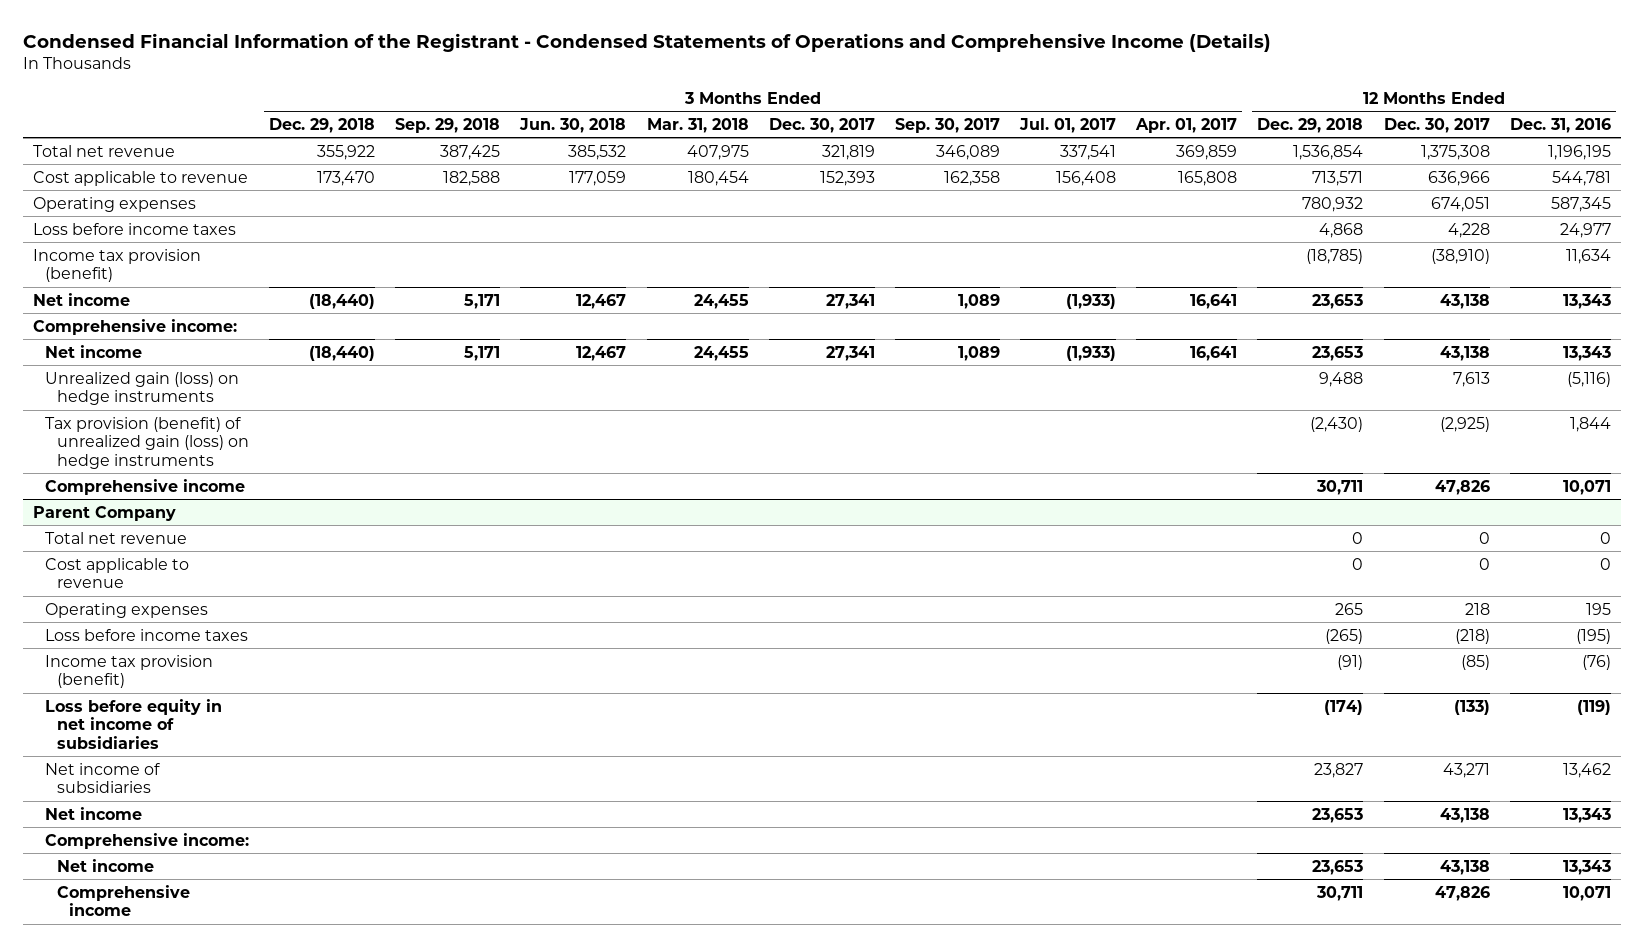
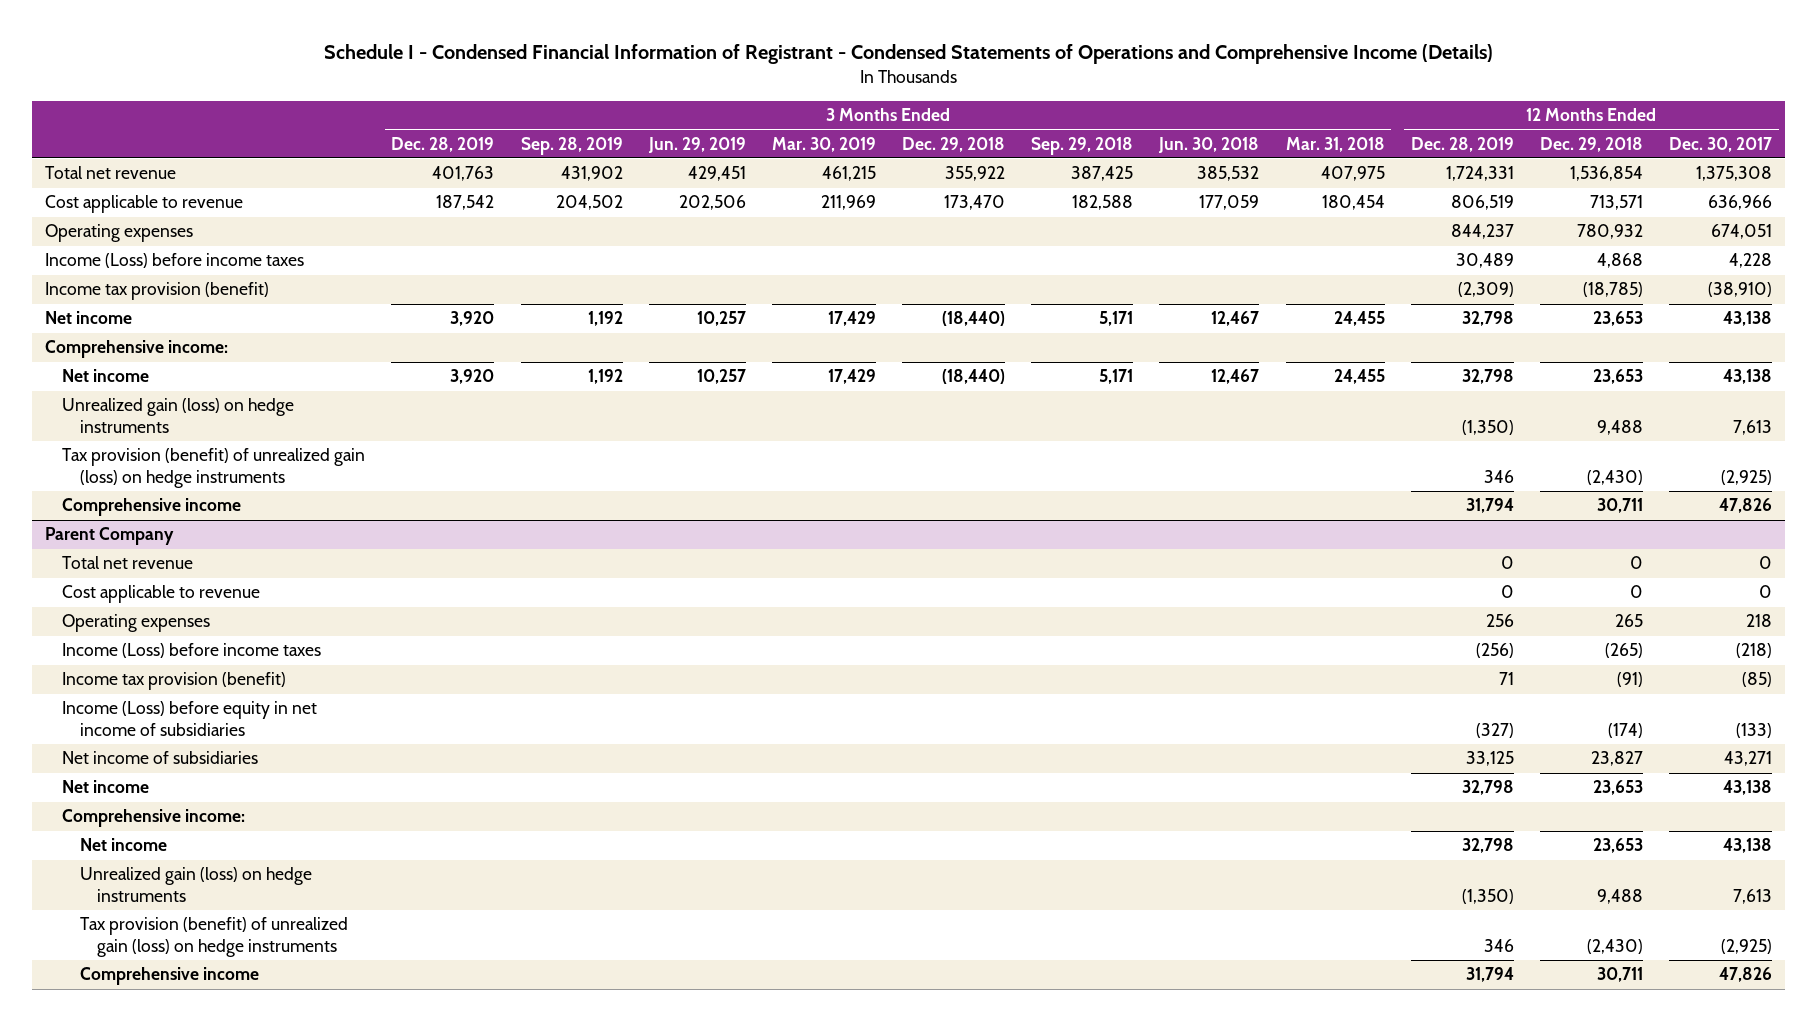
[22,32,1271,52] Condensed Financial Information of the Registrant - Condensed Statements of Operations and Comprehensive Income (Details) -> [323,44,1493,65] Schedule I - Condensed Financial Information of Registrant - Condensed Statements of Operations and Comprehensive Income (Details)
[768,117,875,133] Dec. 30, 2017 -> none
[894,117,1000,133] Sep. 30, 2017 -> none
[1019,117,1117,133] Jul. 01, 2017 -> none
[1135,117,1238,133] Apr. 01, 2017 -> none
[1509,117,1611,133] Dec. 31, 2016 -> none
none -> [391,136,495,152] Dec. 28, 2019
none -> [520,136,623,155] Sep. 28, 2019
none -> [647,136,746,153] Jun. 29, 2019
none -> [771,136,876,152] Mar. 30, 2019
none -> [1410,136,1514,152] Dec. 28, 2019
[33,222,237,235] Loss before income taxes -> [45,253,305,269] Income (Loss) before income taxes
[44,628,248,641] Loss before income taxes -> [62,643,322,659] Income (Loss) before income taxes
[44,698,222,749] Loss before equity in net income of subsidiaries -> [62,701,318,736] Income (Loss) before equity in net income of subsidiaries
none -> [79,867,312,902] Unrealized gain (loss) on hedge instruments
none -> [79,917,348,957] Tax provision (benefit) of unrealized gain (loss) on hedge instruments

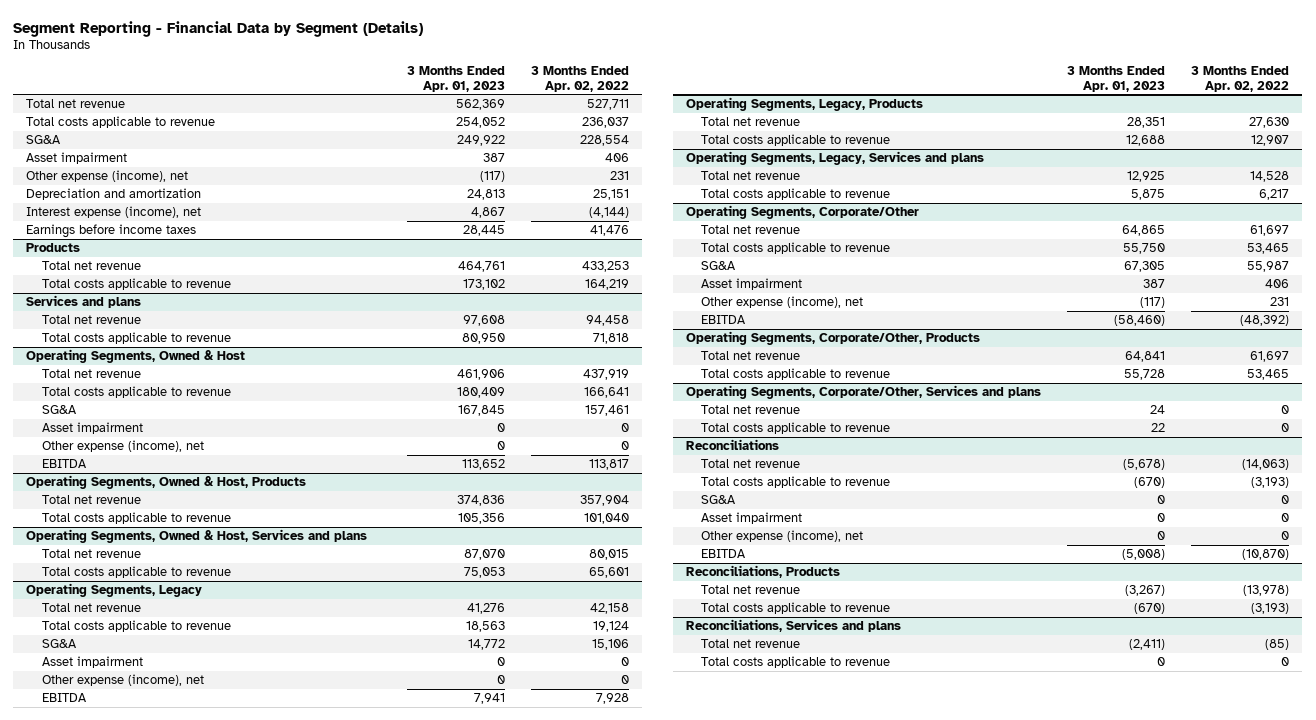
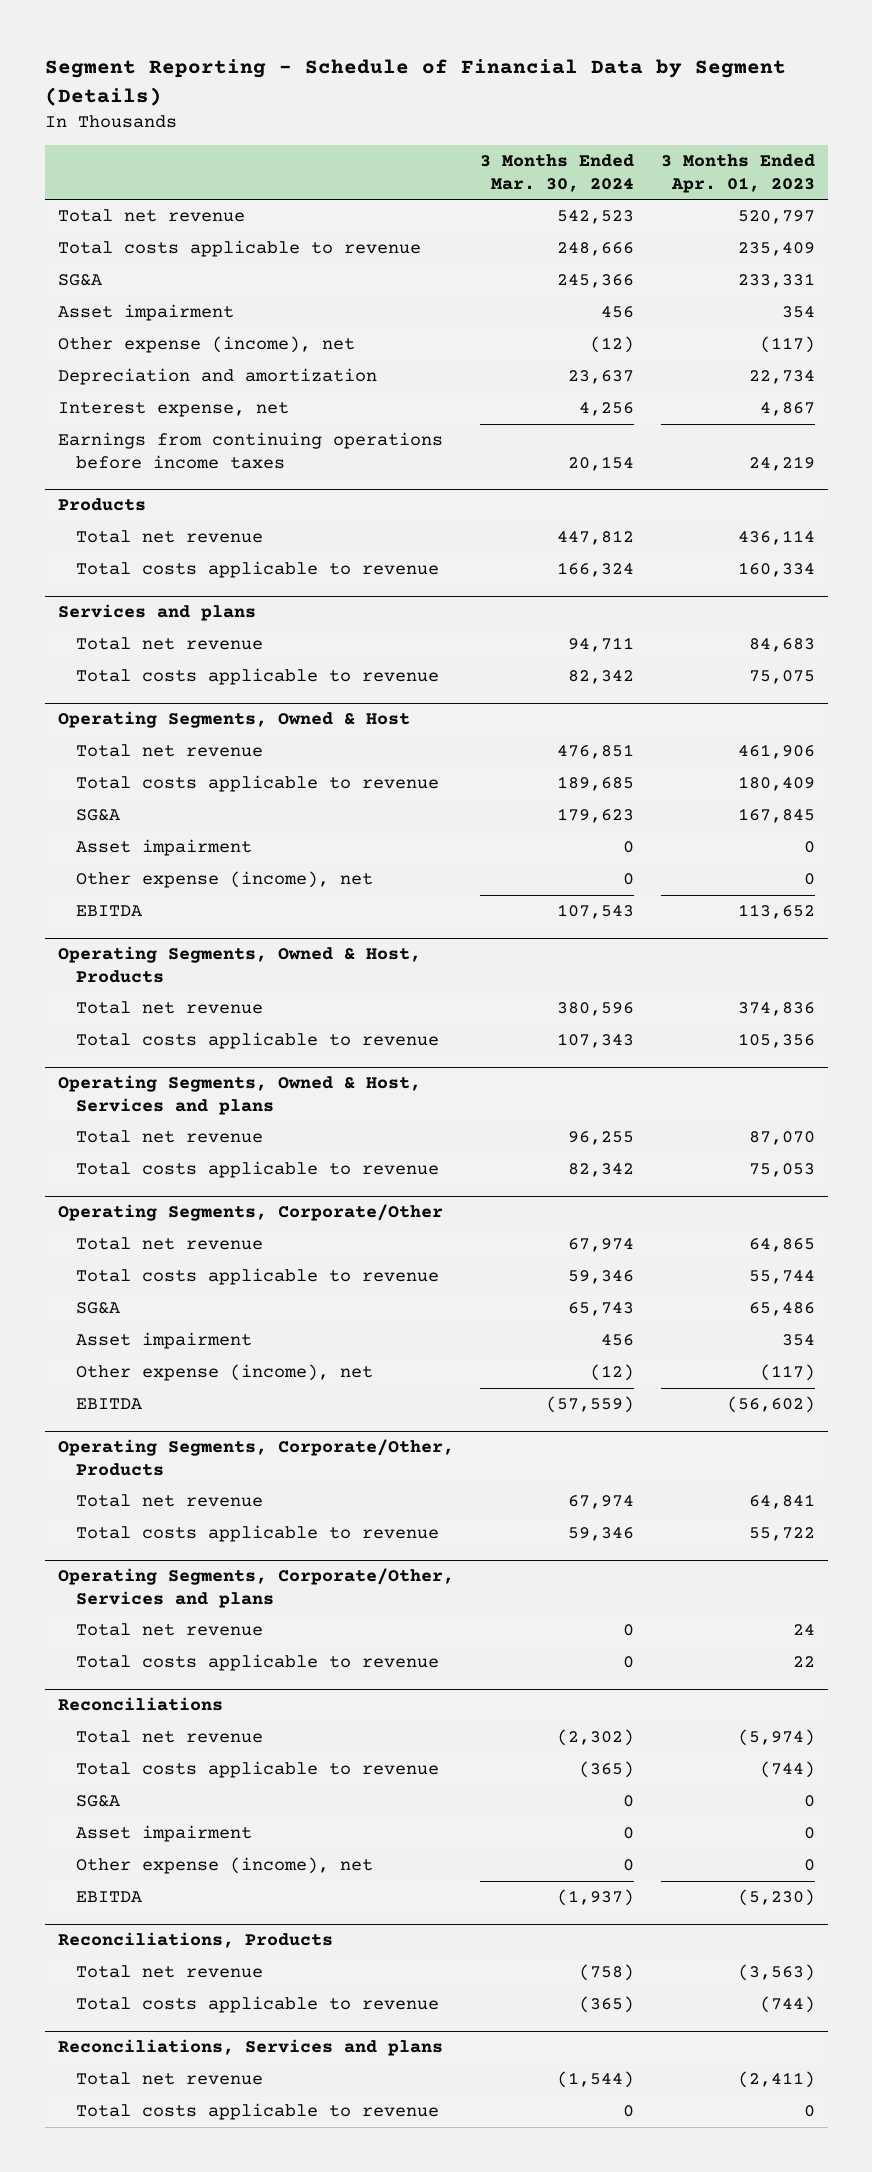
[13,20,424,37] Segment Reporting - Financial Data by Segment (Details) -> [44,59,786,106] Segment Reporting - Schedule of Financial Data by Segment (Details)
[531,65,630,92] 3 Months Ended Apr. 02, 2022 -> none
none -> [480,154,635,192] 3 Months Ended Mar. 30, 2024
[456,99,506,111] 562,369 -> [737,210,815,225] 520,797
[456,117,506,129] 254,052 -> [737,242,815,257] 235,409
[457,135,506,147] 249,922 -> [737,273,815,289] 233,331
[483,153,506,163] 387 -> [781,306,815,319] 354
[467,189,506,201] 24,813 -> [748,370,815,385] 22,734
[26,206,202,219] Interest expense (income), net -> [57,402,289,418] Interest expense, net
[26,224,197,239] Earnings before income taxes -> [57,432,443,469] Earnings from continuing operations before income taxes
[463,225,506,237] 28,445 -> [748,455,815,471] 24,219
[458,261,506,273] 464,761 -> [737,530,815,546] 436,114
[463,279,506,291] 173,102 -> [737,562,815,578] 160,334
[463,315,506,327] 97,608 -> [748,638,815,653] 84,683
[462,333,506,345] 80,950 -> [748,670,815,685] 75,075
[26,583,203,598] Operating Segments, Legacy -> none
[41,603,141,613] Total net revenue -> none
[41,620,231,633] Total costs applicable to revenue -> none
[41,639,77,649] SG&A -> none
[41,656,143,669] Asset impairment -> none
[41,674,204,687] Other expense (income), net -> none
[41,693,87,703] EBITDA -> none
[686,97,924,112] Operating Segments, Legacy, Products -> none
[701,117,801,127] Total net revenue -> none
[701,134,891,147] Total costs applicable to revenue -> none
[686,151,985,166] Operating Segments, Legacy, Services and plans -> none
[701,171,801,181] Total net revenue -> none
[701,188,891,201] Total costs applicable to revenue -> none
[1123,243,1166,255] 55,750 -> [748,1270,815,1285] 55,744
[1124,261,1166,273] 67,305 -> [748,1302,815,1317] 65,486
[1143,279,1166,289] 387 -> [781,1334,815,1347] 354
[1114,315,1166,327] (58,460) -> [726,1396,815,1414] (56,602)
[1124,369,1166,381] 55,728 -> [748,1527,815,1542] 55,722
[1123,459,1166,471] (5,678) -> [737,1729,815,1747] (5,974)
[1134,477,1166,489] (670) -> [759,1761,815,1779] (744)
[1122,549,1166,561] (5,008) -> [737,1889,815,1907] (5,230)
[1125,585,1166,597] (3,267) -> [737,1964,815,1982] (3,563)
[1134,603,1166,615] (670) -> [759,1996,815,2014] (744)

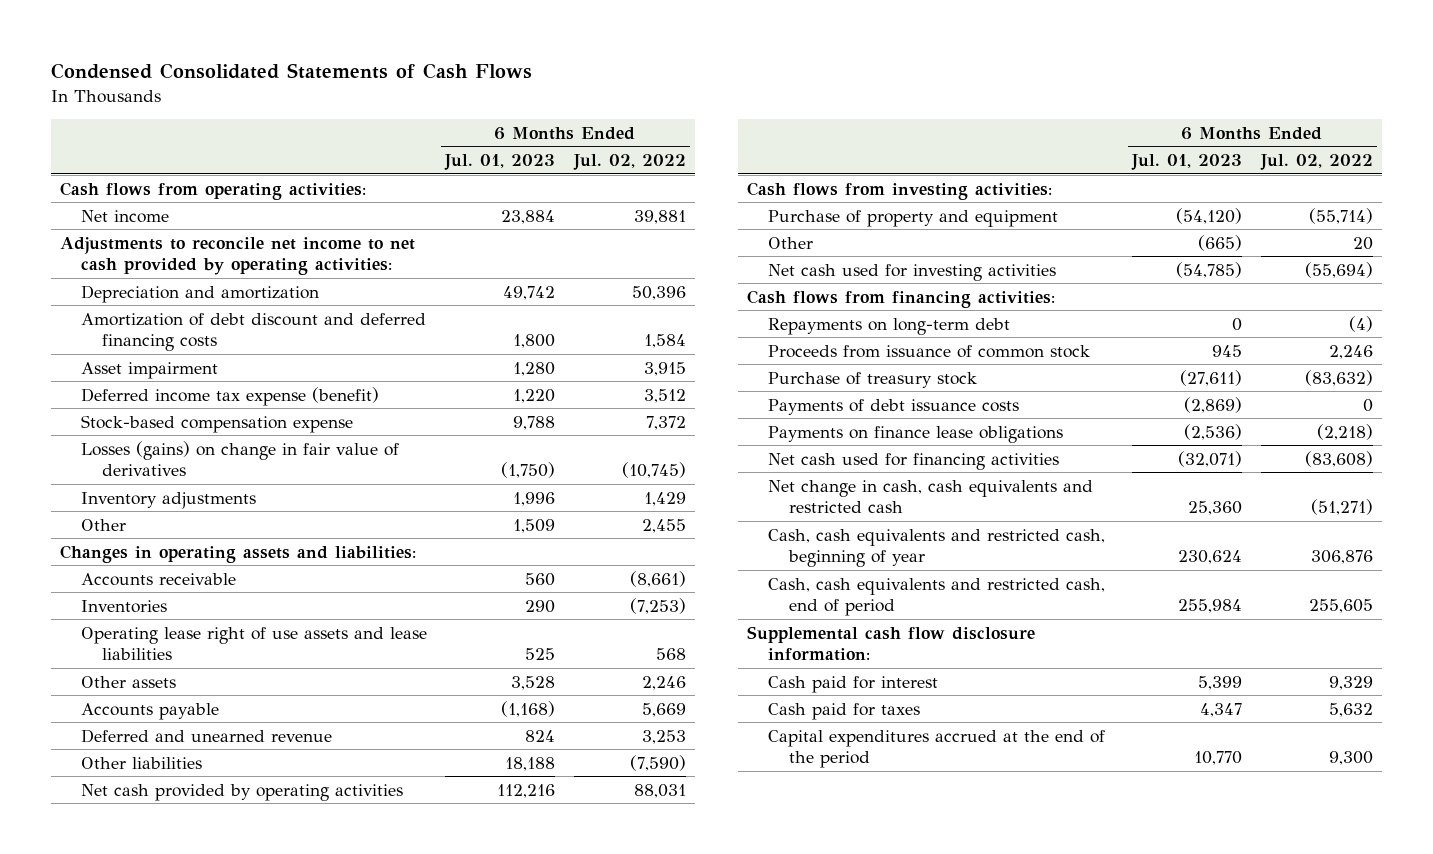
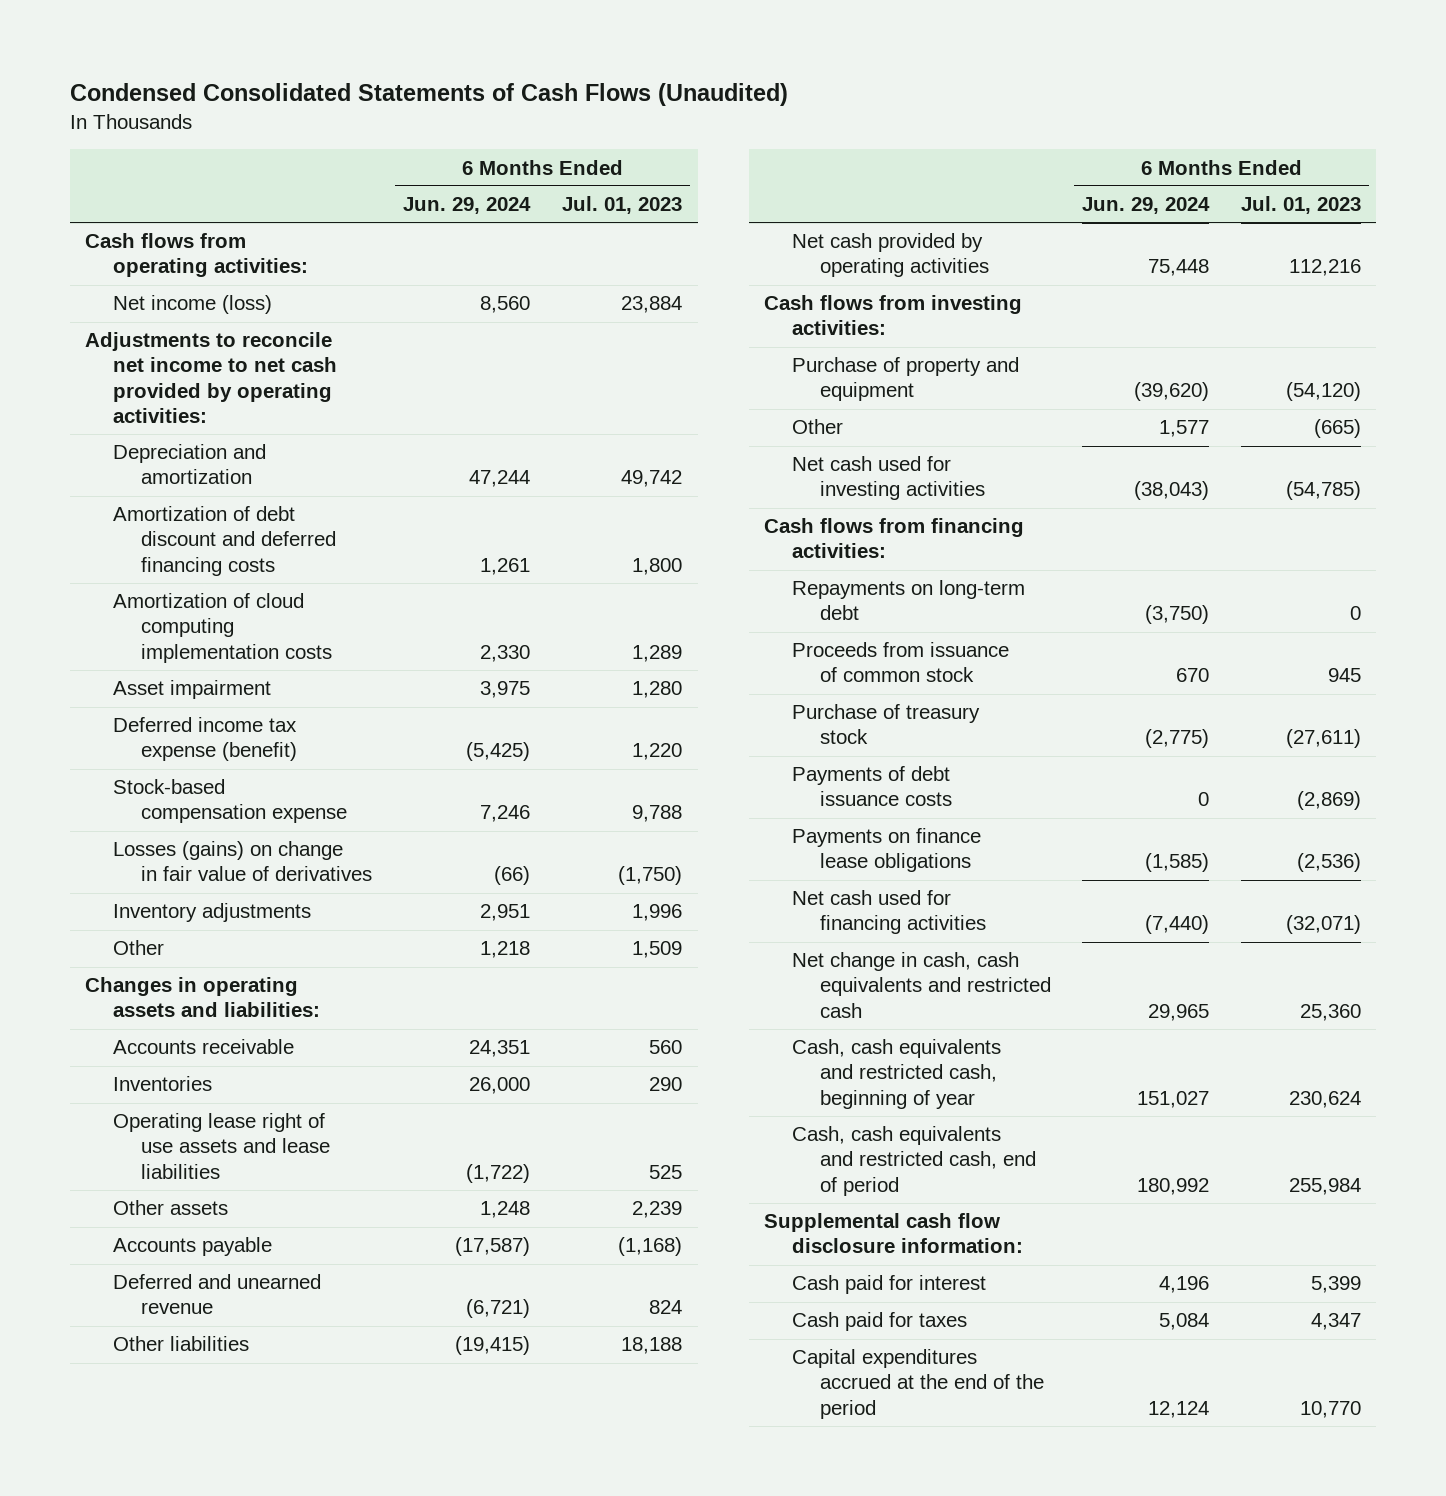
[51,63,533,80] Condensed Consolidated Statements of Cash Flows -> [69,83,788,107] Condensed Consolidated Statements of Cash Flows (Unaudited)
[572,153,686,170] Jul. 02, 2022 -> none
none -> [403,197,532,215] Jun. 29, 2024
[81,209,170,223] Net income -> [113,295,273,315] Net income (loss)
none -> [113,593,332,663] Amortization of cloud computing implementation costs
[511,675,556,690] 3,528 -> [631,1201,682,1219] 2,239

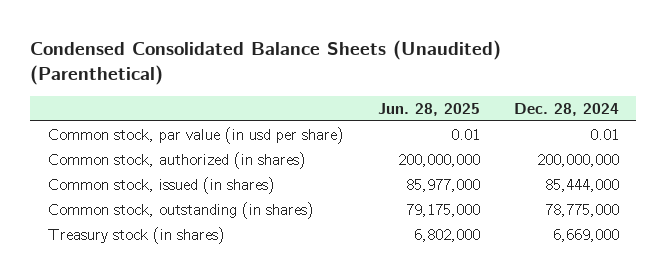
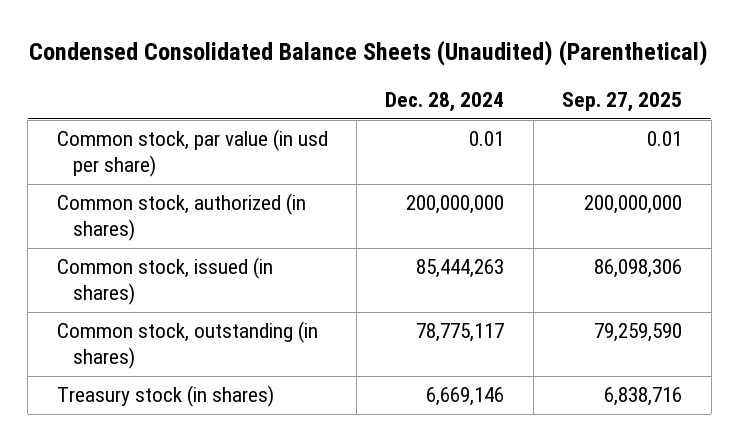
[377,102,480,116] Jun. 28, 2025 -> none
none -> [562,92,683,113] Sep. 27, 2025
[544,178,619,192] 85,444,000 -> [416,259,505,279] 85,444,263
[544,203,619,217] 78,775,000 -> [416,323,505,343] 78,775,117
[552,228,619,242] 6,669,000 -> [426,387,505,407] 6,669,146

